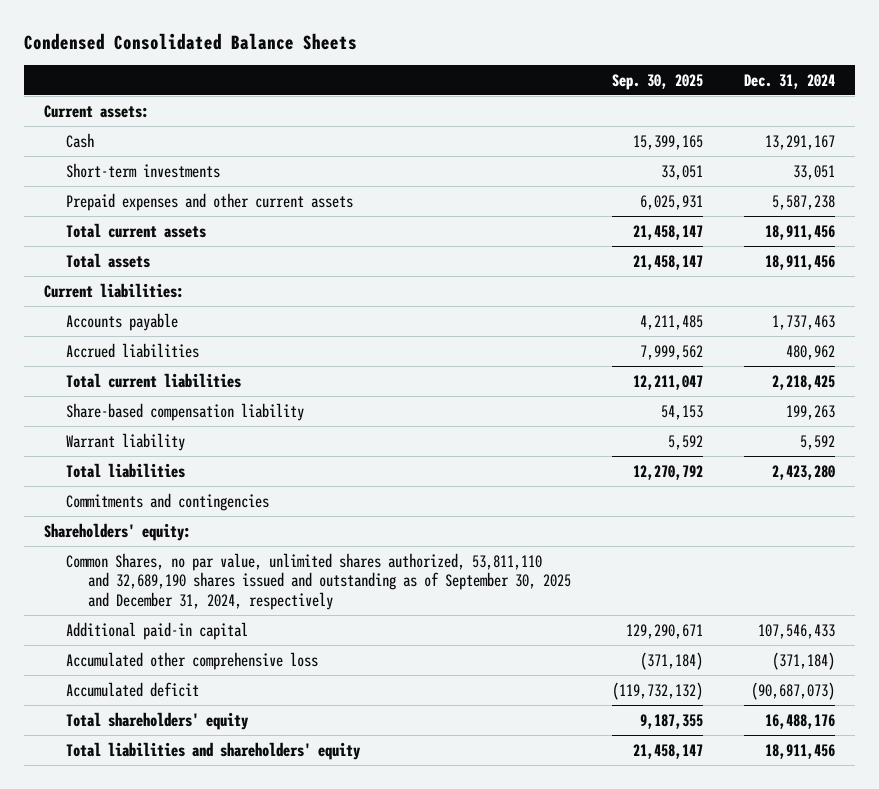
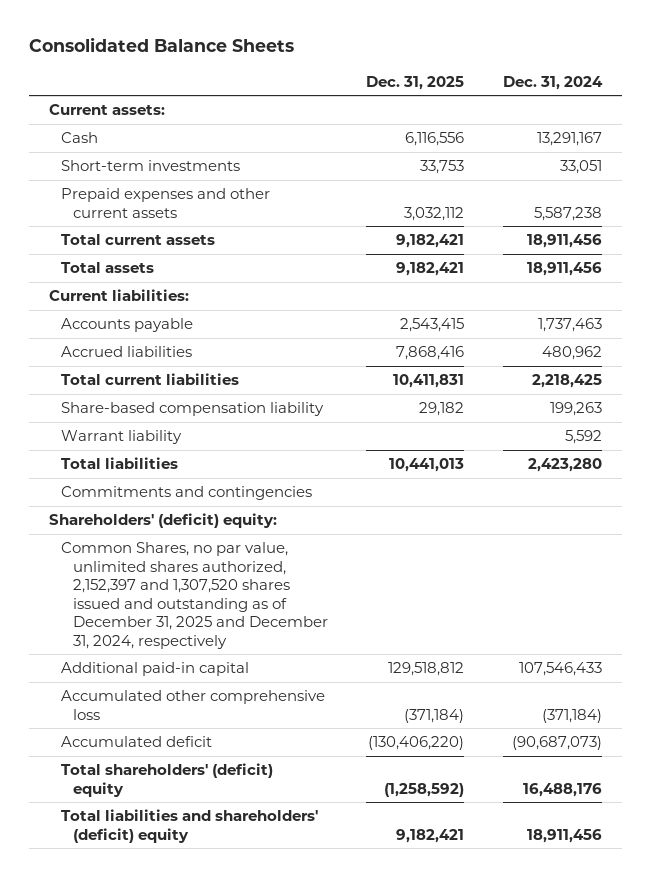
[23,33,357,51] Condensed Consolidated Balance Sheets -> [29,37,295,53] Consolidated Balance Sheets
[612,73,704,90] Sep. 30, 2025 -> none
none -> [366,75,465,90] Dec. 31, 2025
[43,522,191,541] Shareholders' equity: -> [48,513,277,529] Shareholders' (deficit) equity:
[66,552,572,610] Common Shares, no par value, unlimited shares authorized, 53,811,110 and 32,689,190 shares issued and outstanding as of September 30, 2025 and December 31, 2024, respectively -> [60,542,328,649] Common Shares, no par value, unlimited shares authorized, 2,152,397 and 1,307,520 shares issued and outstanding as of December 31, 2025 and December 31, 2024, respectively
[66,711,249,730] Total shareholders' equity -> [60,763,273,797] Total shareholders' (deficit) equity
[66,741,361,760] Total liabilities and shareholders' equity -> [60,809,318,843] Total liabilities and shareholders' (deficit) equity

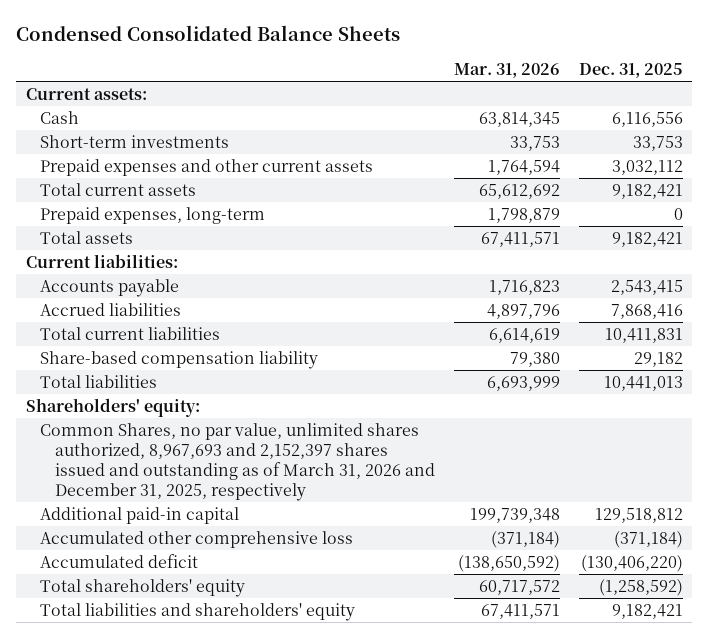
[29,37,295,53] Consolidated Balance Sheets -> [16,25,401,42] Condensed Consolidated Balance Sheets
[503,75,604,90] Dec. 31, 2024 -> none
none -> [453,63,560,79] Mar. 31, 2026
none -> [40,206,266,224] Prepaid expenses, long-term
[60,430,182,445] Warrant liability -> none
[60,486,312,501] Commitments and contingencies -> none
[48,513,277,529] Shareholders' (deficit) equity: -> [25,397,200,417] Shareholders' equity:
[60,542,328,649] Common Shares, no par value, unlimited shares authorized, 2,152,397 and 1,307,520 shares issued and outstanding as of December 31, 2025 and December 31, 2024, respectively -> [40,422,435,502] Common Shares, no par value, unlimited shares authorized, 8,967,693 and 2,152,397 shares issued and outstanding as of March 31, 2026 and December 31, 2025, respectively
[60,763,273,797] Total shareholders' (deficit) equity -> [40,578,246,597] Total shareholders' equity
[60,809,318,843] Total liabilities and shareholders' (deficit) equity -> [40,602,356,621] Total liabilities and shareholders' equity

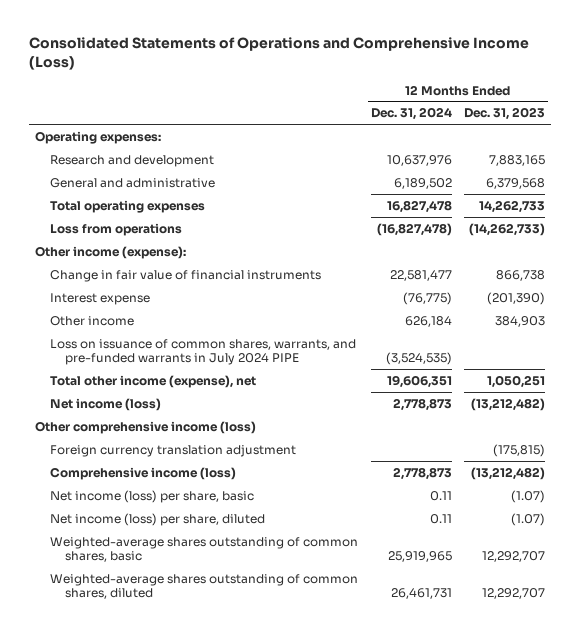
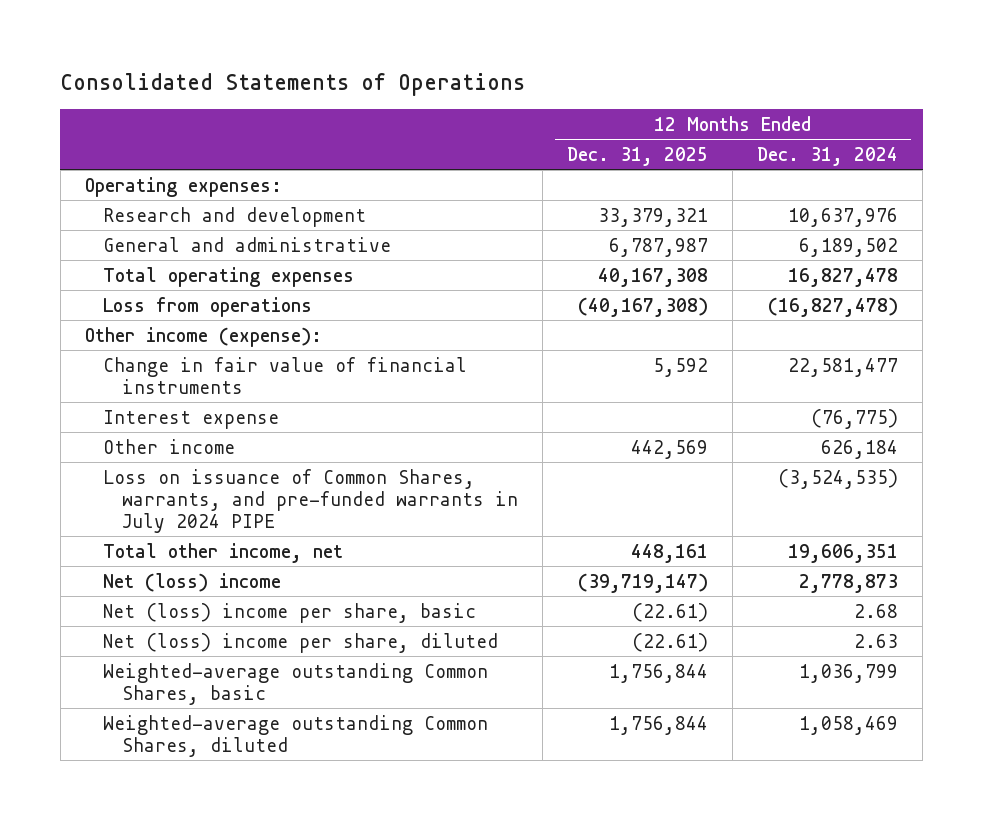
[29,37,530,70] Consolidated Statements of Operations and Comprehensive Income (Loss) -> [60,72,526,96] Consolidated Statements of Operations
[463,107,545,121] Dec. 31, 2023 -> none
none -> [567,146,709,166] Dec. 31, 2025
[35,420,257,434] Other comprehensive income (loss) -> none
[50,444,297,457] Foreign currency translation adjustment -> none
[50,466,237,480] Comprehensive income (loss) -> none
[50,338,357,365] Loss on issuance of common shares, warrants, and pre-funded warrants in July 2024 PIPE -> [103,468,519,533] Loss on issuance of Common Shares, warrants, and pre-funded warrants in July 2024 PIPE
[50,374,257,388] Total other income (expense), net -> [103,542,344,563] Total other income, net
[50,397,162,411] Net income (loss) -> [103,572,282,592] Net (loss) income
[50,489,255,503] Net income (loss) per share, basic -> [103,602,477,623] Net (loss) income per share, basic
[429,490,452,501] 0.11 -> [854,603,899,618] 2.68
[50,512,266,526] Net income (loss) per share, diluted -> [103,632,499,653] Net (loss) income per share, diluted
[429,513,452,524] 0.11 -> [854,633,899,648] 2.63
[50,536,359,562] Weighted-average shares outstanding of common shares, basic -> [103,662,489,705] Weighted-average outstanding Common Shares, basic
[387,550,452,562] 25,919,965 -> [799,663,899,683] 1,036,799
[50,573,359,599] Weighted-average shares outstanding of common shares, diluted -> [103,714,489,757] Weighted-average outstanding Common Shares, diluted
[390,587,452,599] 26,461,731 -> [799,715,899,735] 1,058,469

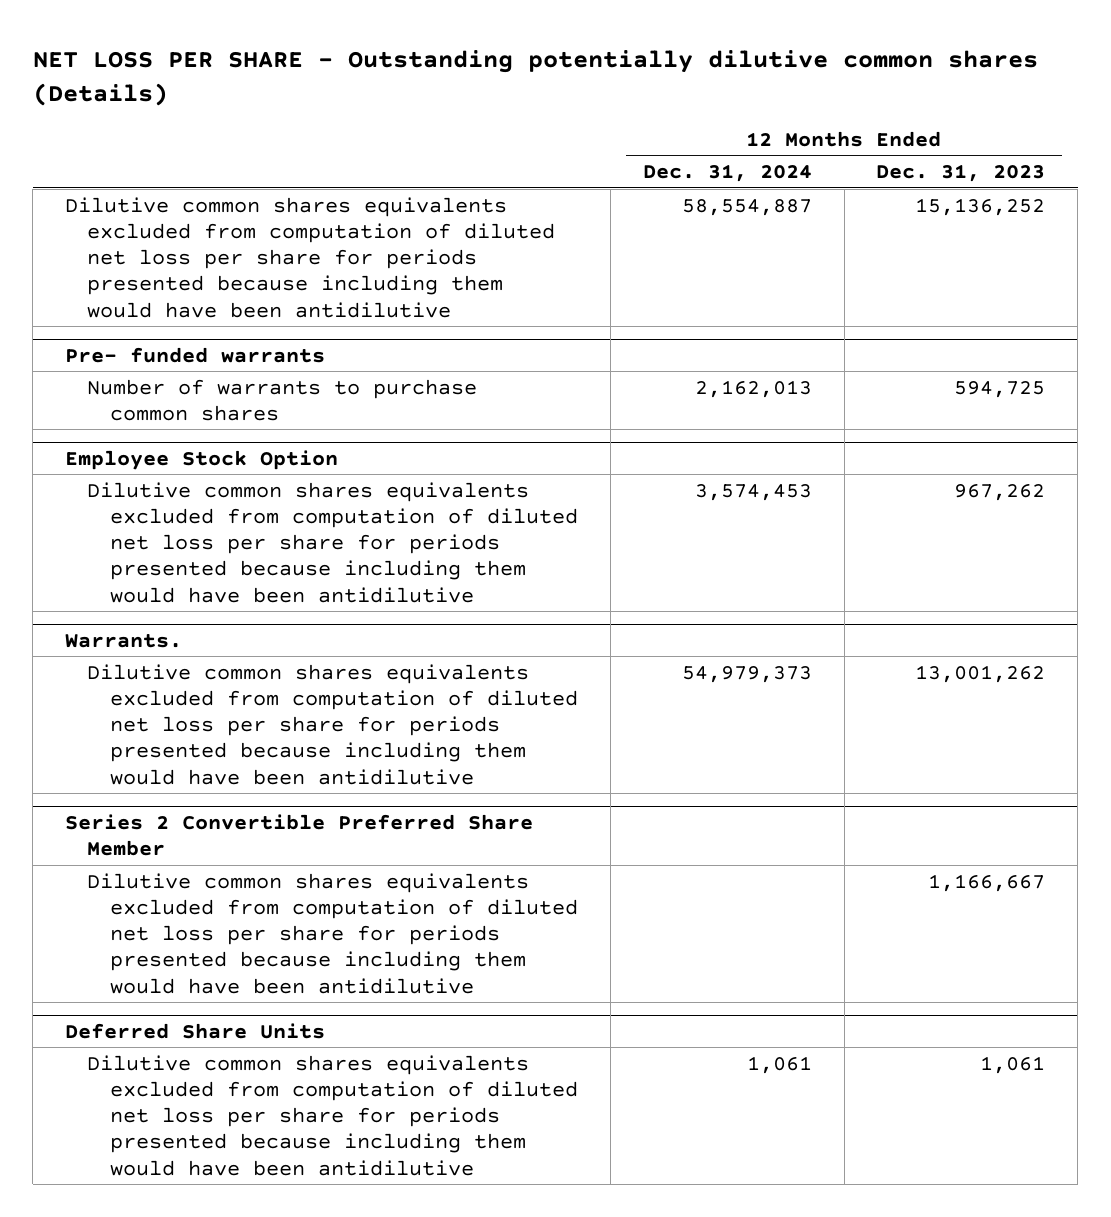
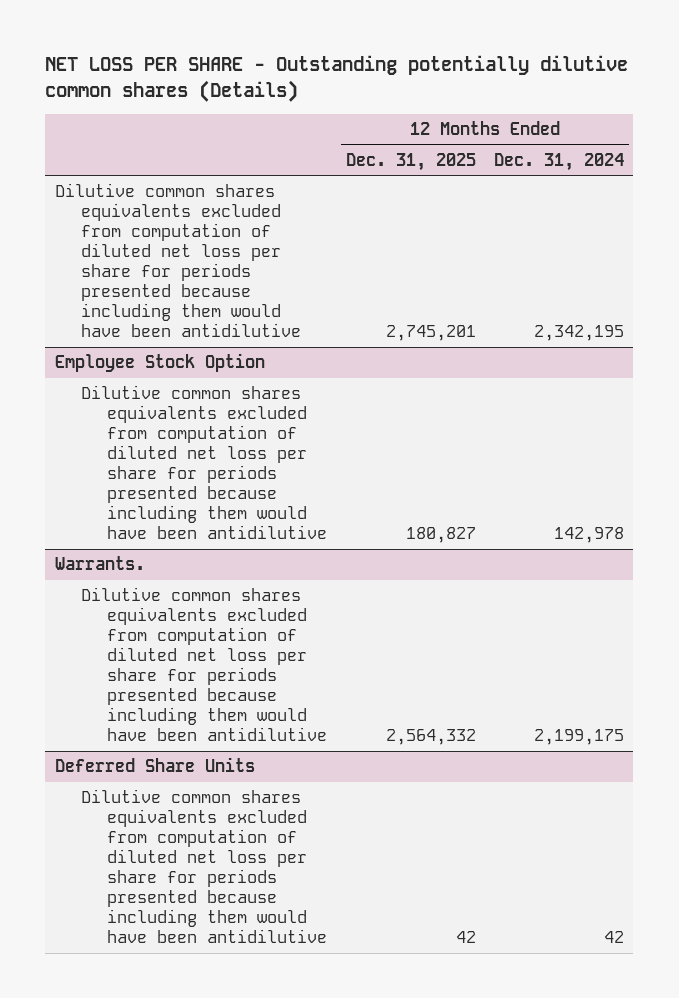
[876,164,1046,183] Dec. 31, 2023 -> none
none -> [345,152,476,171] Dec. 31, 2025
[65,346,326,363] Pre- funded warrants -> none
[87,378,478,421] Number of warrants to purchase common shares -> none
[681,198,812,216] 58,554,887 -> [534,324,625,341] 2,342,195
[694,483,812,501] 3,574,453 -> [554,526,625,543] 142,978
[65,813,534,856] Series 2 Convertible Preferred Share Member -> none
[87,872,578,994] Dilutive common shares equivalents excluded from computation of diluted net loss per share for periods presented because including them would have been antidilutive -> none
[681,665,812,683] 54,979,373 -> [534,728,625,745] 2,199,175
[746,1055,812,1074] 1,061 -> [604,930,625,943] 42

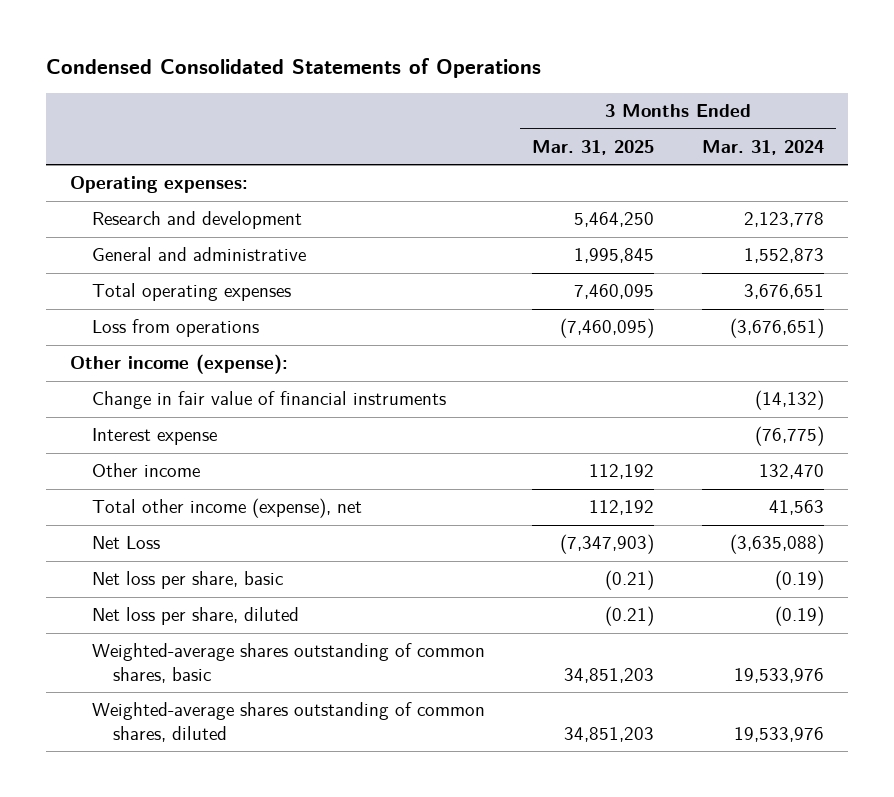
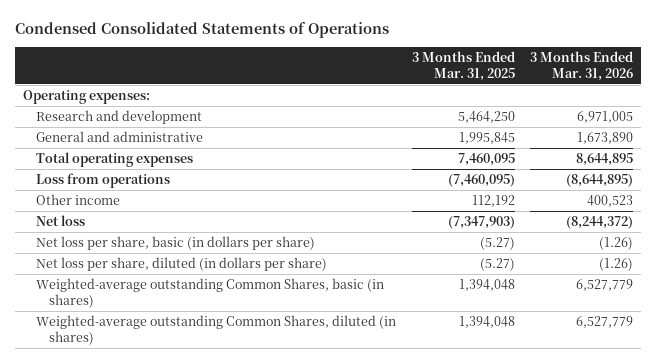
[702,139,825,155] Mar. 31, 2024 -> none
none -> [530,50,634,81] 3 Months Ended Mar. 31, 2026
[69,354,288,375] Other income (expense): -> none
[91,391,446,410] Change in fair value of financial instruments -> none
[91,428,217,446] Interest expense -> none
[91,498,362,519] Total other income (expense), net -> none
[91,536,160,550] Net Loss -> [35,215,85,227] Net loss
[91,571,283,590] Net loss per share, basic -> [35,236,315,251] Net loss per share, basic (in dollars per share)
[605,570,655,591] (0.21) -> [479,237,515,251] (5.27)
[91,607,299,626] Net loss per share, diluted -> [35,257,327,272] Net loss per share, diluted (in dollars per share)
[605,606,655,627] (0.21) -> [479,258,515,272] (5.27)
[91,643,485,683] Weighted-average shares outstanding of common shares, basic -> [35,278,384,309] Weighted-average outstanding Common Shares, basic (in shares)
[564,667,655,683] 34,851,203 -> [458,279,515,292] 1,394,048
[91,702,485,742] Weighted-average shares outstanding of common shares, diluted -> [35,315,396,346] Weighted-average outstanding Common Shares, diluted (in shares)
[564,726,655,742] 34,851,203 -> [458,316,515,329] 1,394,048

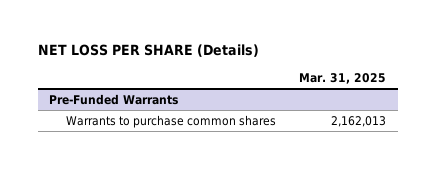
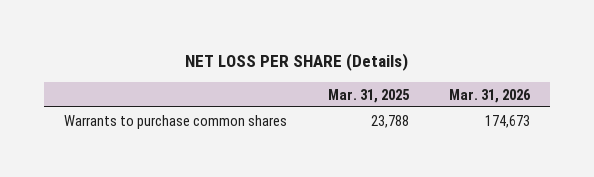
none -> [448,88,531,103] Mar. 31, 2026
[49,93,179,105] Pre-Funded Warrants -> none
[331,115,387,127] 2,162,013 -> [370,114,409,128] 23,788

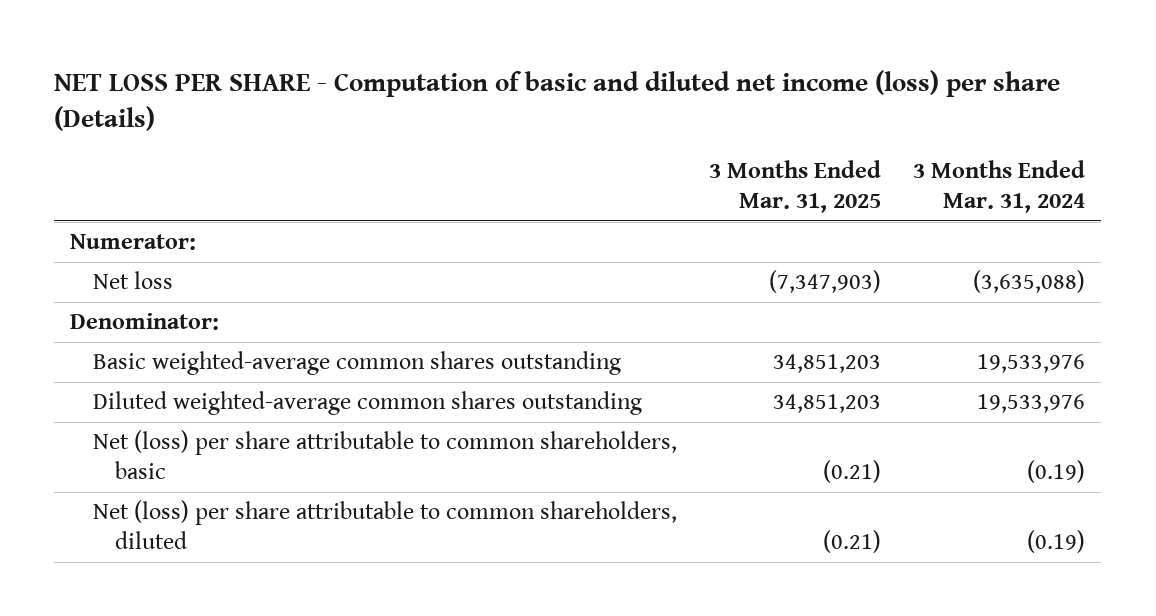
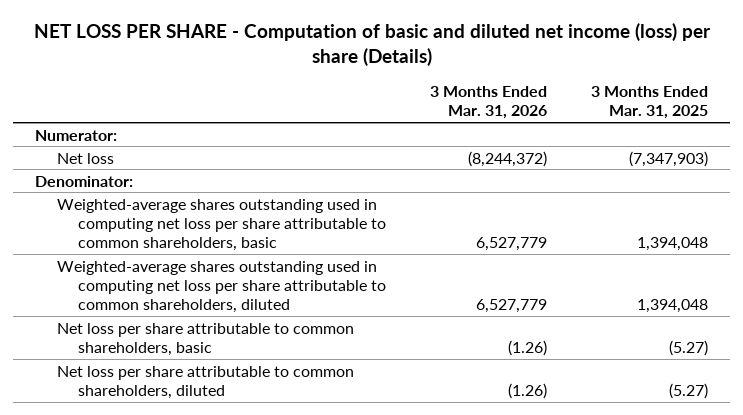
[913,159,1086,213] 3 Months Ended Mar. 31, 2024 -> none
none -> [430,86,548,120] 3 Months Ended Mar. 31, 2026
[92,351,621,376] Basic weighted-average common shares outstanding -> [56,198,387,251] Weighted-average shares outstanding used in computing net loss per share attributable to common shareholders, basic
[772,354,881,374] 34,851,203 -> [637,236,709,251] 1,394,048
[92,391,642,416] Diluted weighted-average common shares outstanding -> [56,260,387,313] Weighted-average shares outstanding used in computing net loss per share attributable to common shareholders, diluted
[772,394,881,414] 34,851,203 -> [637,298,709,313] 1,394,048
[92,430,677,480] Net (loss) per share attributable to common shareholders, basic -> [56,322,354,356] Net loss per share attributable to common shareholders, basic
[822,460,881,484] (0.21) -> [669,339,709,356] (5.27)
[92,500,677,550] Net (loss) per share attributable to common shareholders, diluted -> [56,365,354,399] Net loss per share attributable to common shareholders, diluted
[822,530,881,554] (0.21) -> [669,382,709,399] (5.27)

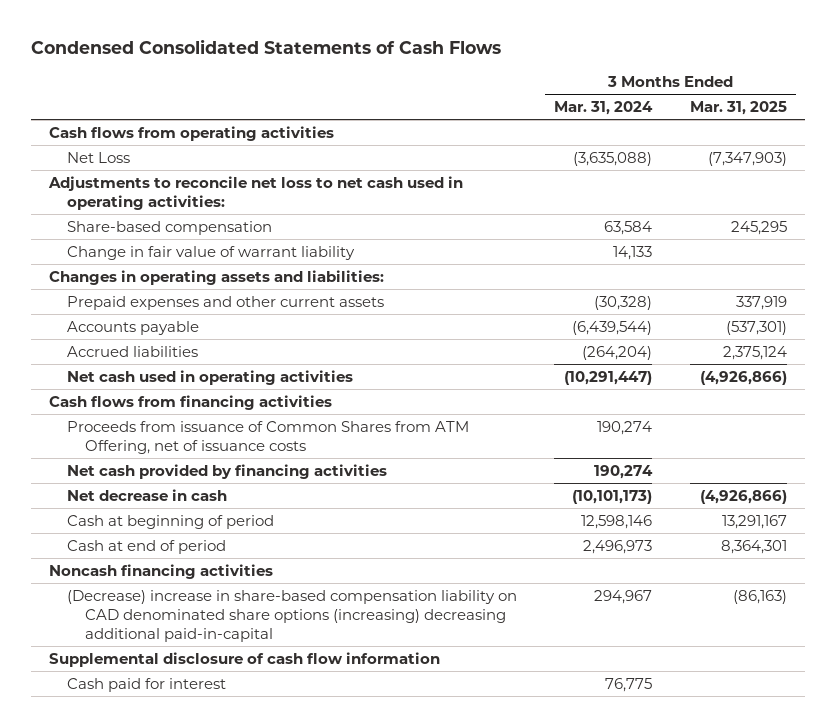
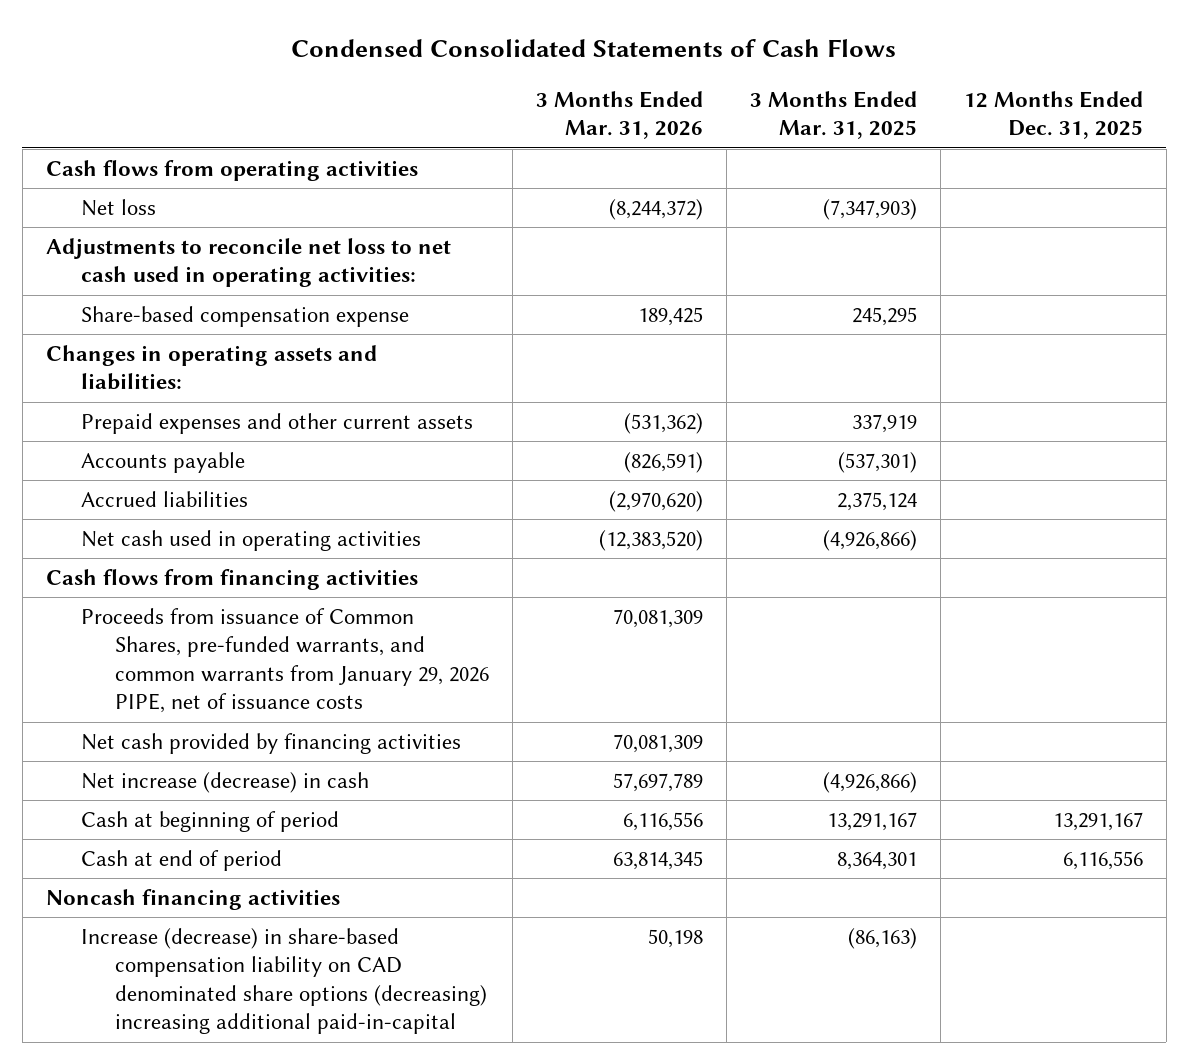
[554,100,654,115] Mar. 31, 2024 -> none
none -> [536,90,704,140] 3 Months Ended Mar. 31, 2026
none -> [963,90,1143,140] 12 Months Ended Dec. 31, 2025
[67,151,131,163] Net Loss -> [80,199,156,217] Net loss
[67,245,356,260] Change in fair value of warrant liability -> none
[67,220,273,235] Share-based compensation -> [80,306,409,328] Share-based compensation expense
[67,420,470,454] Proceeds from issuance of Common Shares from ATM Offering, net of issuance costs -> none
none -> [80,608,490,714] Proceeds from issuance of Common Shares, pre-funded warrants, and common warrants from January 29, 2026 PIPE, net of issuance costs
[67,488,228,501] Net decrease in cash -> [80,772,369,794] Net increase (decrease) in cash
[49,651,441,667] Supplemental disclosure of cash flow information -> none
[67,677,227,692] Cash paid for interest -> none
[67,589,518,643] (Decrease) increase in share-based compensation liability on CAD denominated share options (increasing) decreasing additional paid-in-capital -> [80,928,488,1035] Increase (decrease) in share-based compensation liability on CAD denominated share options (decreasing) increasing additional paid-in-capital

